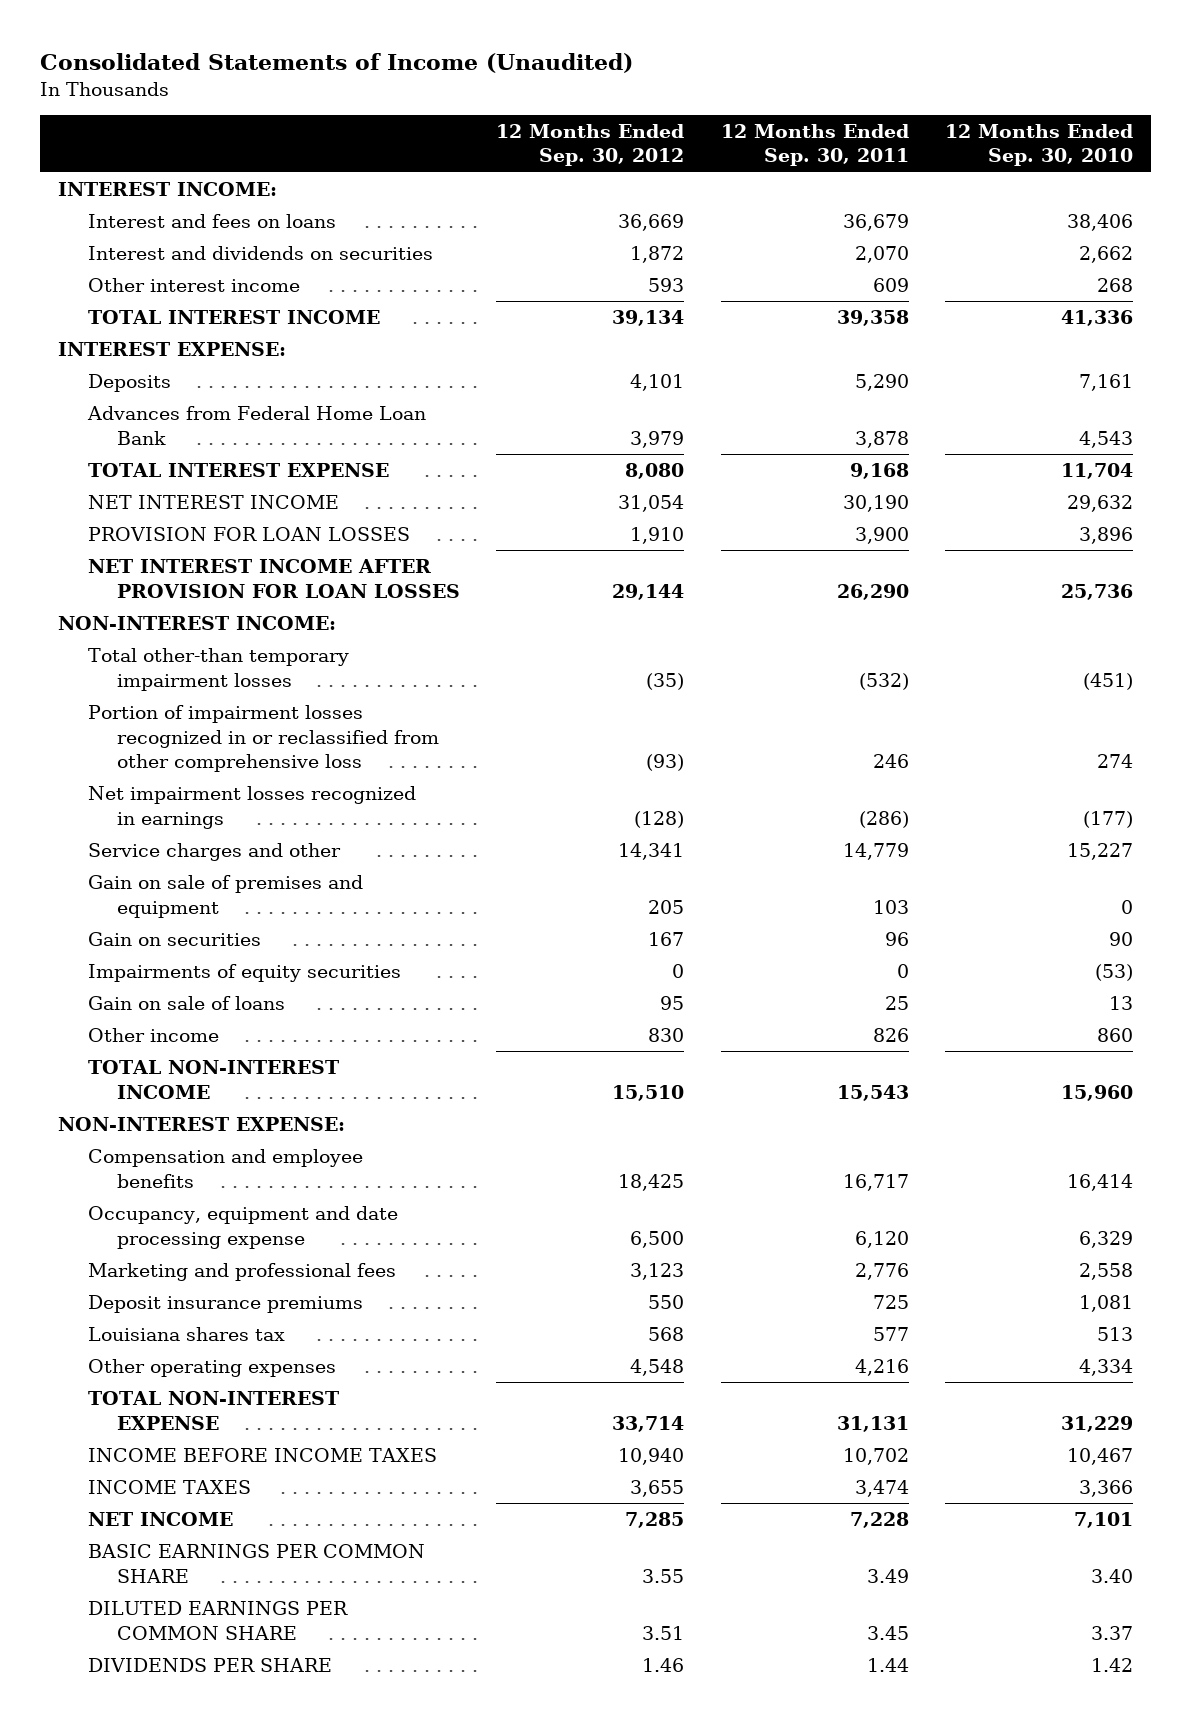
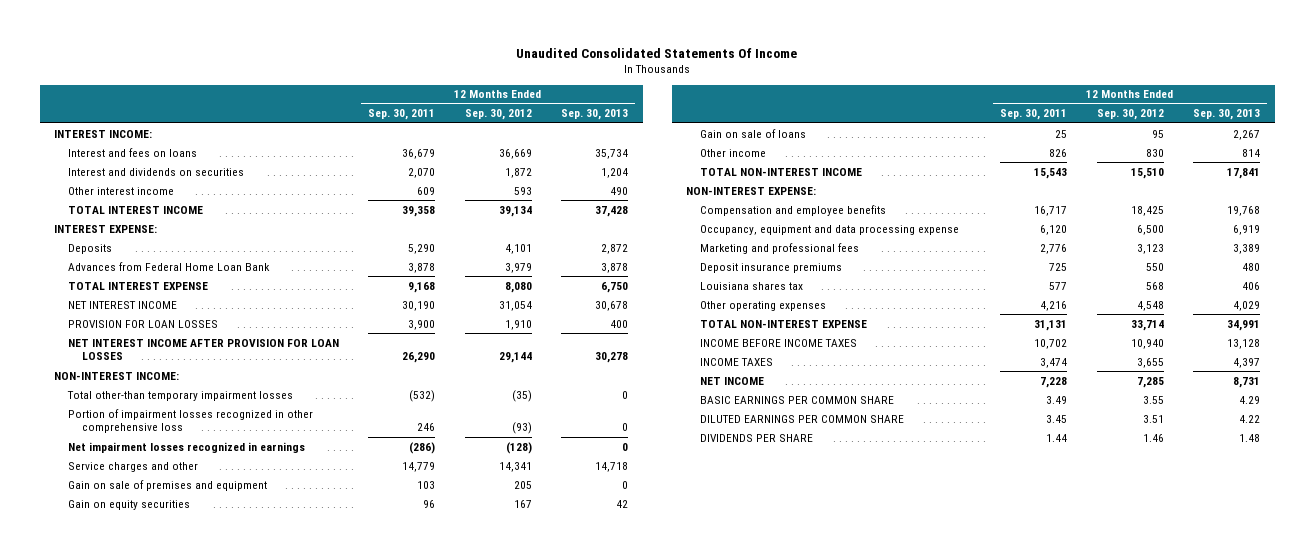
[39,52,633,73] Consolidated Statements of Income (Unaudited) -> [516,47,798,58] Unaudited Consolidated Statements Of Income
[944,124,1133,167] 12 Months Ended Sep. 30, 2010 -> none
none -> [561,109,629,121] Sep. 30, 2013
[87,705,440,773] Portion of impairment losses recognized in or reclassified from other comprehensive loss -> [68,408,314,434] Portion of impairment losses recognized in other comprehensive loss
[87,964,401,983] Impairments of equity securities -> none
[87,932,261,947] Gain on securities -> [68,499,191,510] Gain on equity securities
[87,1206,398,1249] Occupancy, equipment and date processing expense -> [700,224,960,235] Occupancy, equipment and data processing expense

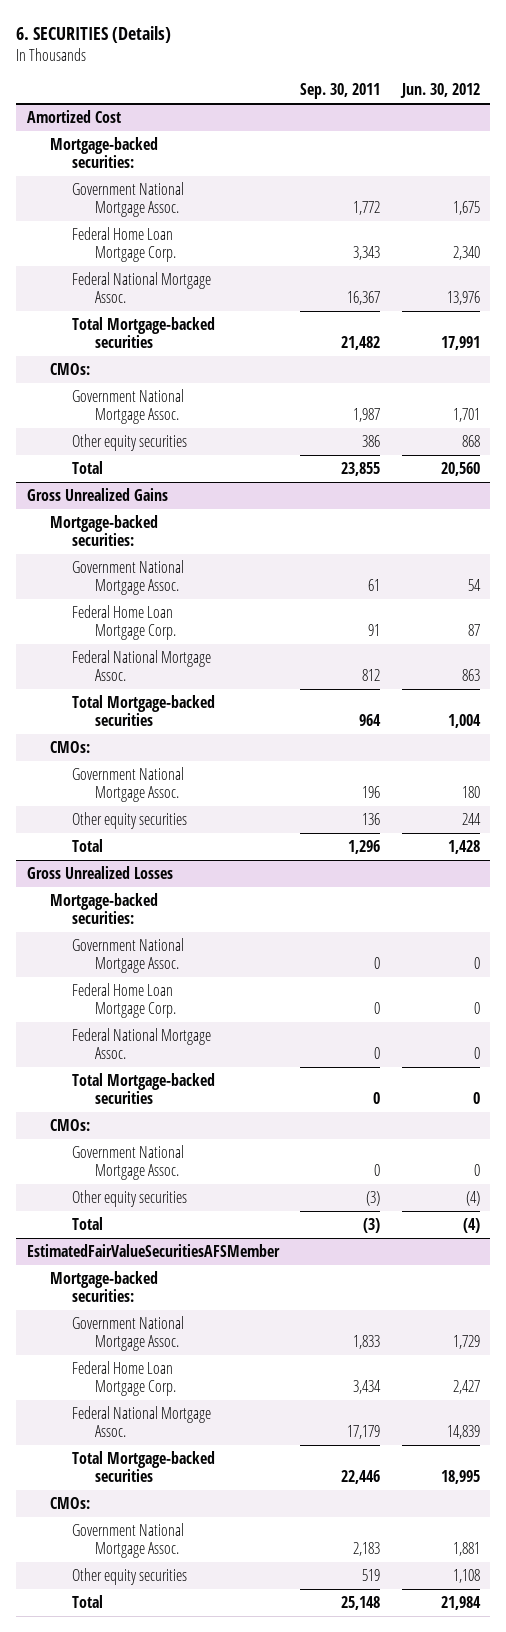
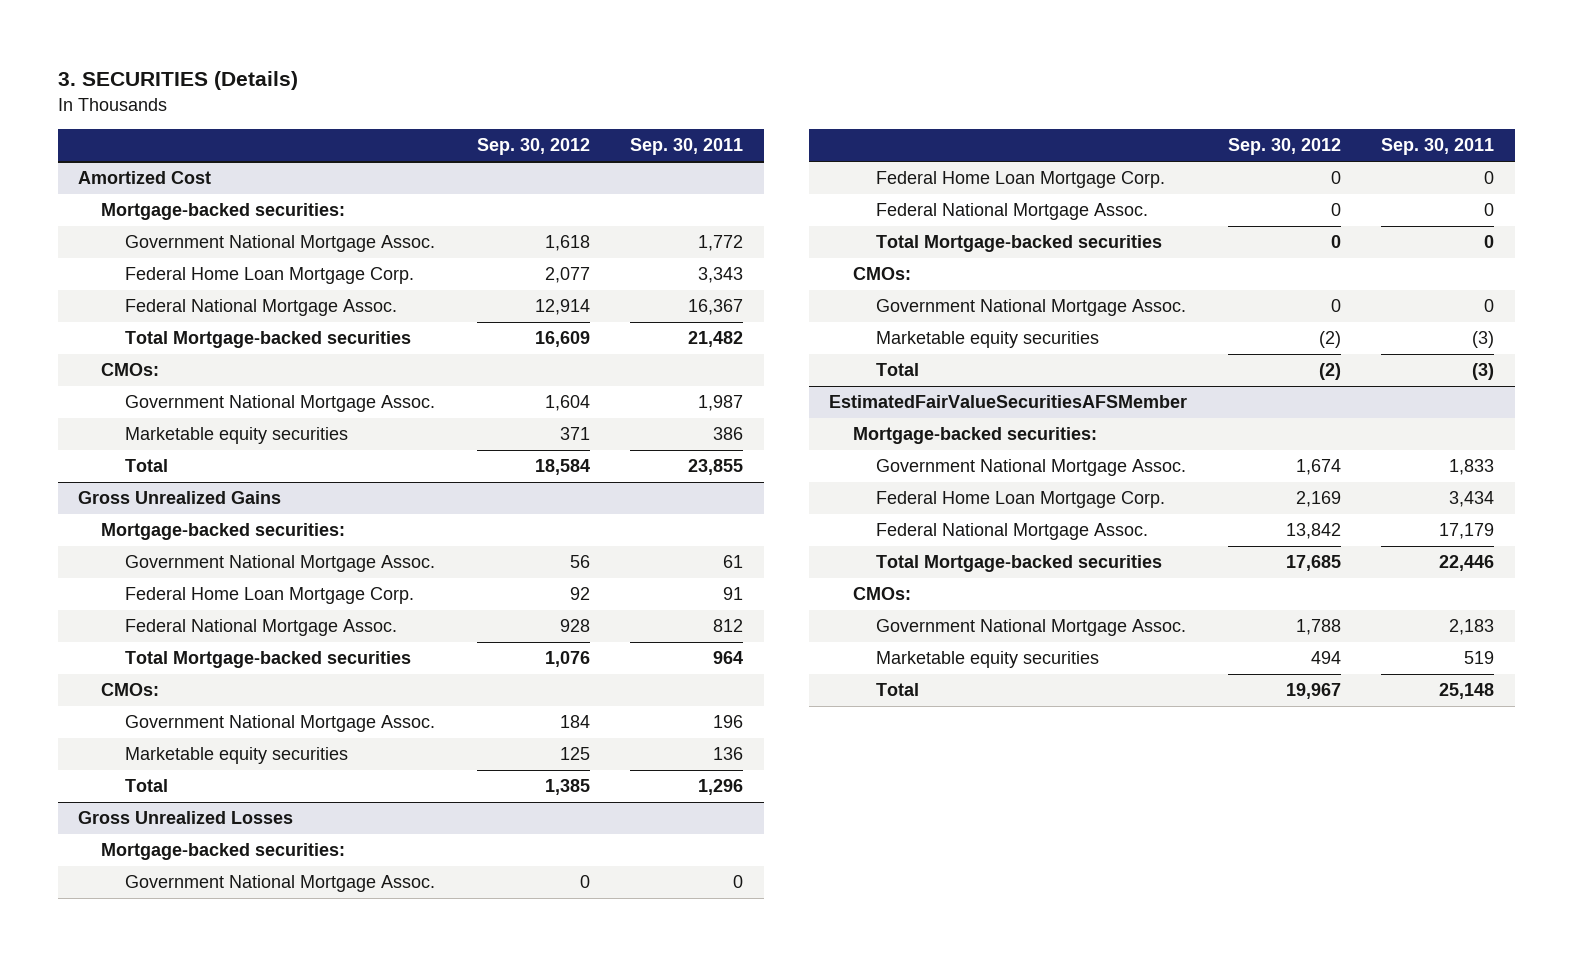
[16,26,172,44] 6. SECURITIES (Details) -> [58,71,299,91] 3. SECURITIES (Details)
[399,83,480,99] Jun. 30, 2012 -> none
none -> [476,138,590,156] Sep. 30, 2012
[72,433,188,451] Other equity securities -> [124,427,348,445] Marketable equity securities
[72,811,188,829] Other equity securities -> [124,747,348,765] Marketable equity securities
[72,1189,188,1207] Other equity securities -> [875,331,1099,349] Marketable equity securities
[72,1567,188,1585] Other equity securities -> [875,651,1099,669] Marketable equity securities

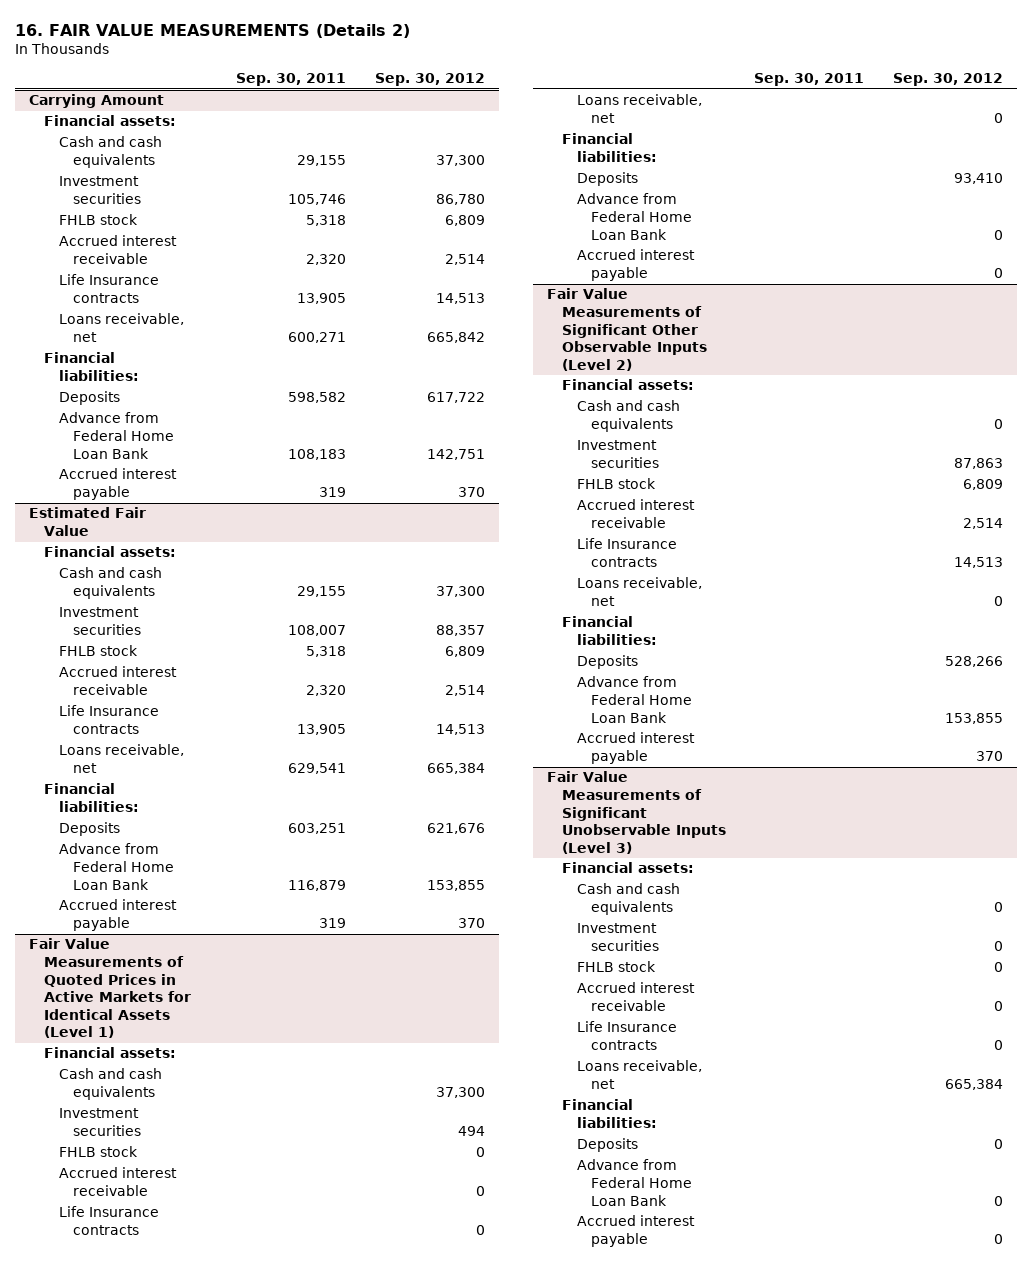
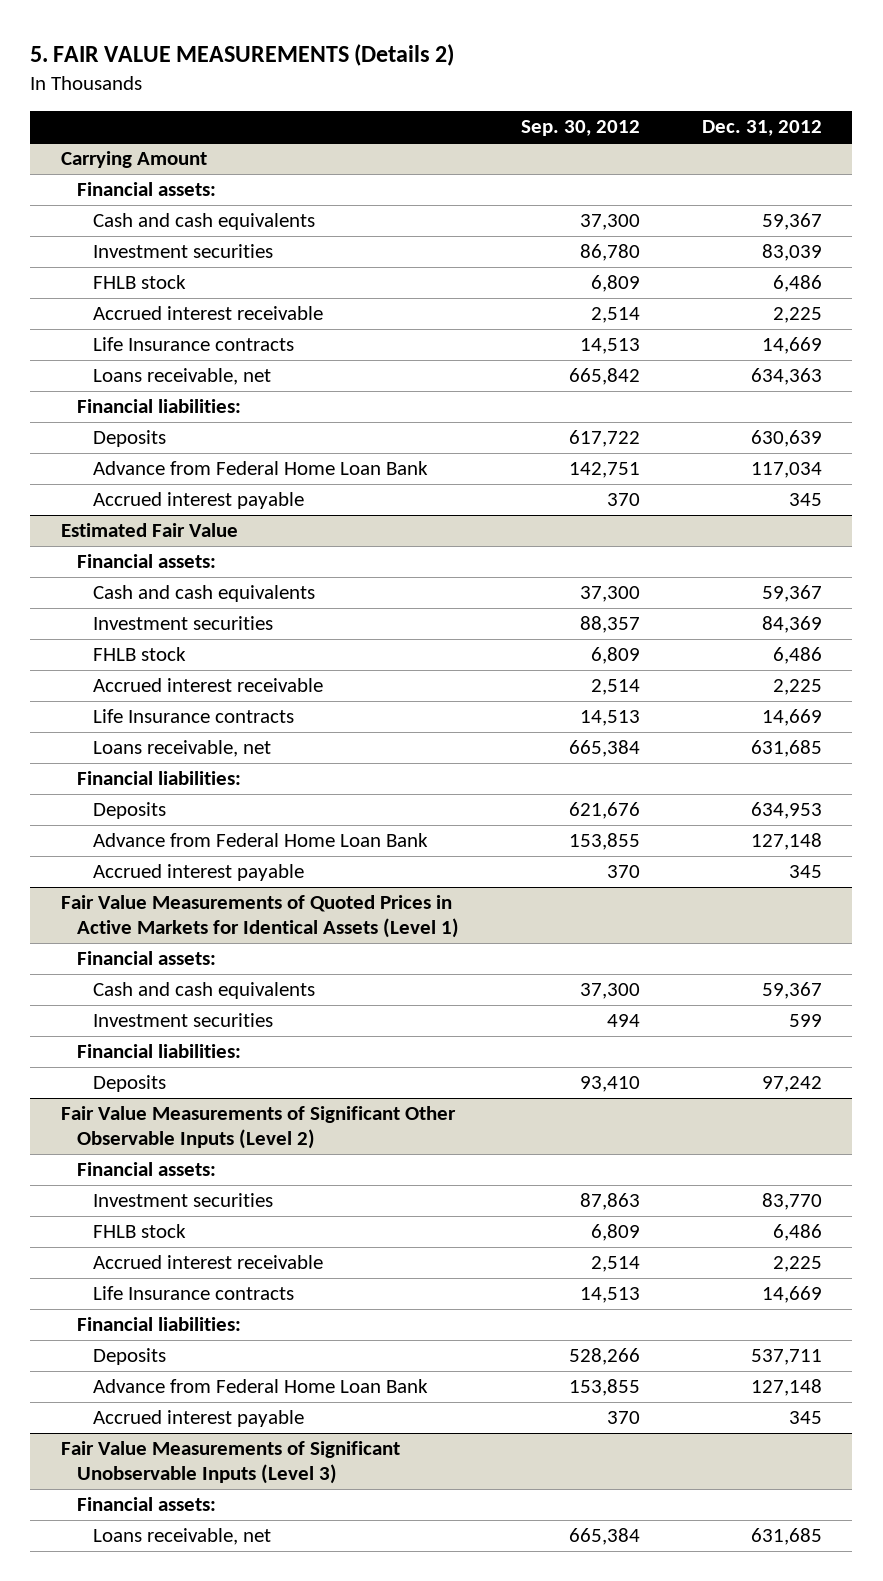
[15,23,411,38] 16. FAIR VALUE MEASUREMENTS (Details 2) -> [30,44,455,67] 5. FAIR VALUE MEASUREMENTS (Details 2)
[236,73,347,87] Sep. 30, 2011 -> none
none -> [701,120,822,137] Dec. 31, 2012
[58,1146,138,1158] FHLB stock -> none
[58,1167,177,1196] Accrued interest receivable -> none
[58,1206,159,1235] Life Insurance contracts -> none
[576,94,702,123] Loans receivable, net -> none
[576,193,693,240] Advance from Federal Home Loan Bank -> none
[576,249,695,281] Accrued interest payable -> none
[576,400,680,432] Cash and cash equivalents -> none
[576,577,702,606] Loans receivable, net -> none
[576,883,680,915] Cash and cash equivalents -> none
[576,923,660,951] Investment securities -> none
[576,961,656,973] FHLB stock -> none
[576,982,695,1011] Accrued interest receivable -> none
[576,1021,677,1050] Life Insurance contracts -> none
[561,1099,657,1128] Financial liabilities: -> none
[576,1138,638,1153] Deposits -> none
[576,1159,693,1206] Advance from Federal Home Loan Bank -> none
[576,1215,695,1247] Accrued interest payable -> none

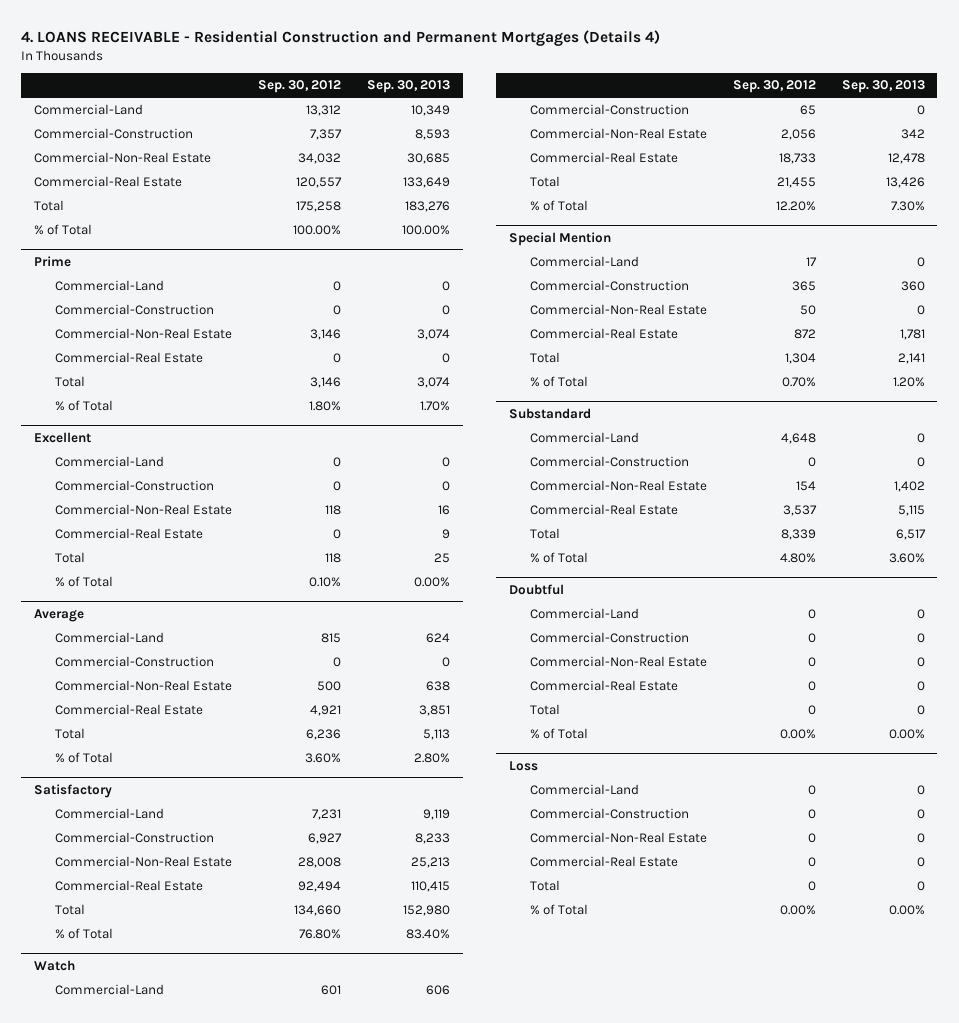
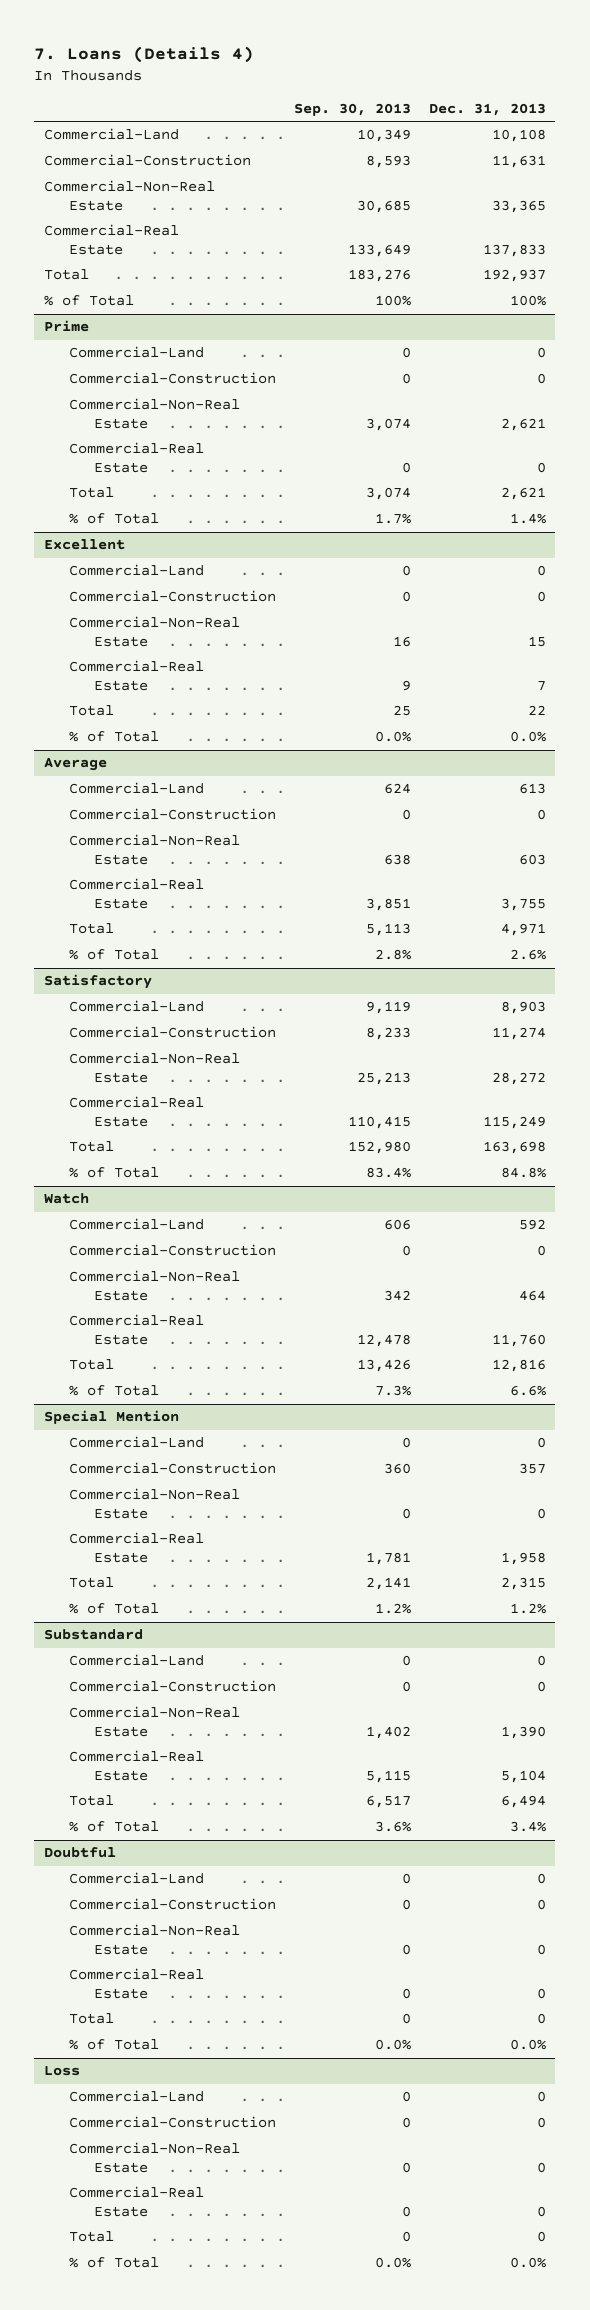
[21,29,661,46] 4. LOANS RECEIVABLE - Residential Construction and Permanent Mortgages (Details 4) -> [34,45,255,63] 7. Loans (Details 4)
[258,80,342,94] Sep. 30, 2012 -> none
none -> [429,102,547,116] Dec. 31, 2013
[401,225,450,236] 100.00% -> [374,295,411,307] 100%
[419,401,450,412] 1.70% -> [374,513,411,525] 1.7%
[413,577,450,588] 0.00% -> [374,731,411,743] 0.0%
[413,753,450,764] 2.80% -> [374,949,411,961] 2.8%
[405,929,450,940] 83.40% -> [365,1167,411,1179] 83.4%
[890,201,925,212] 7.30% -> [374,1385,411,1397] 7.3%
[892,377,925,388] 1.20% -> [374,1603,411,1615] 1.2%
[888,553,925,564] 3.60% -> [374,1821,411,1833] 3.6%
[888,729,925,740] 0.00% -> [374,2039,411,2051] 0.0%
[888,905,925,916] 0.00% -> [374,2257,411,2269] 0.0%

